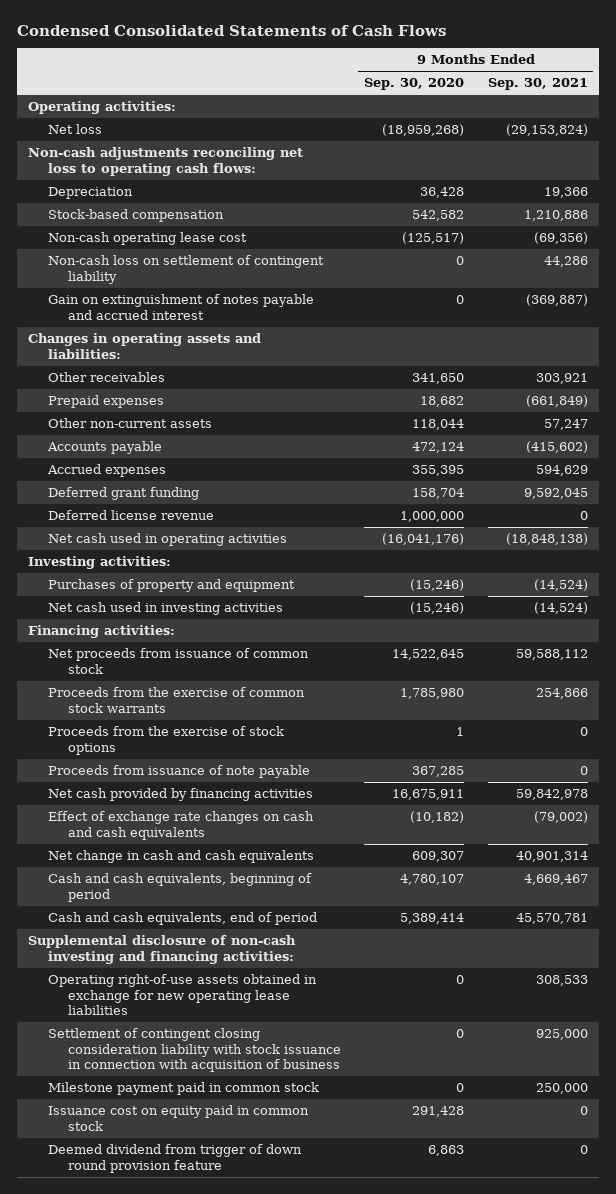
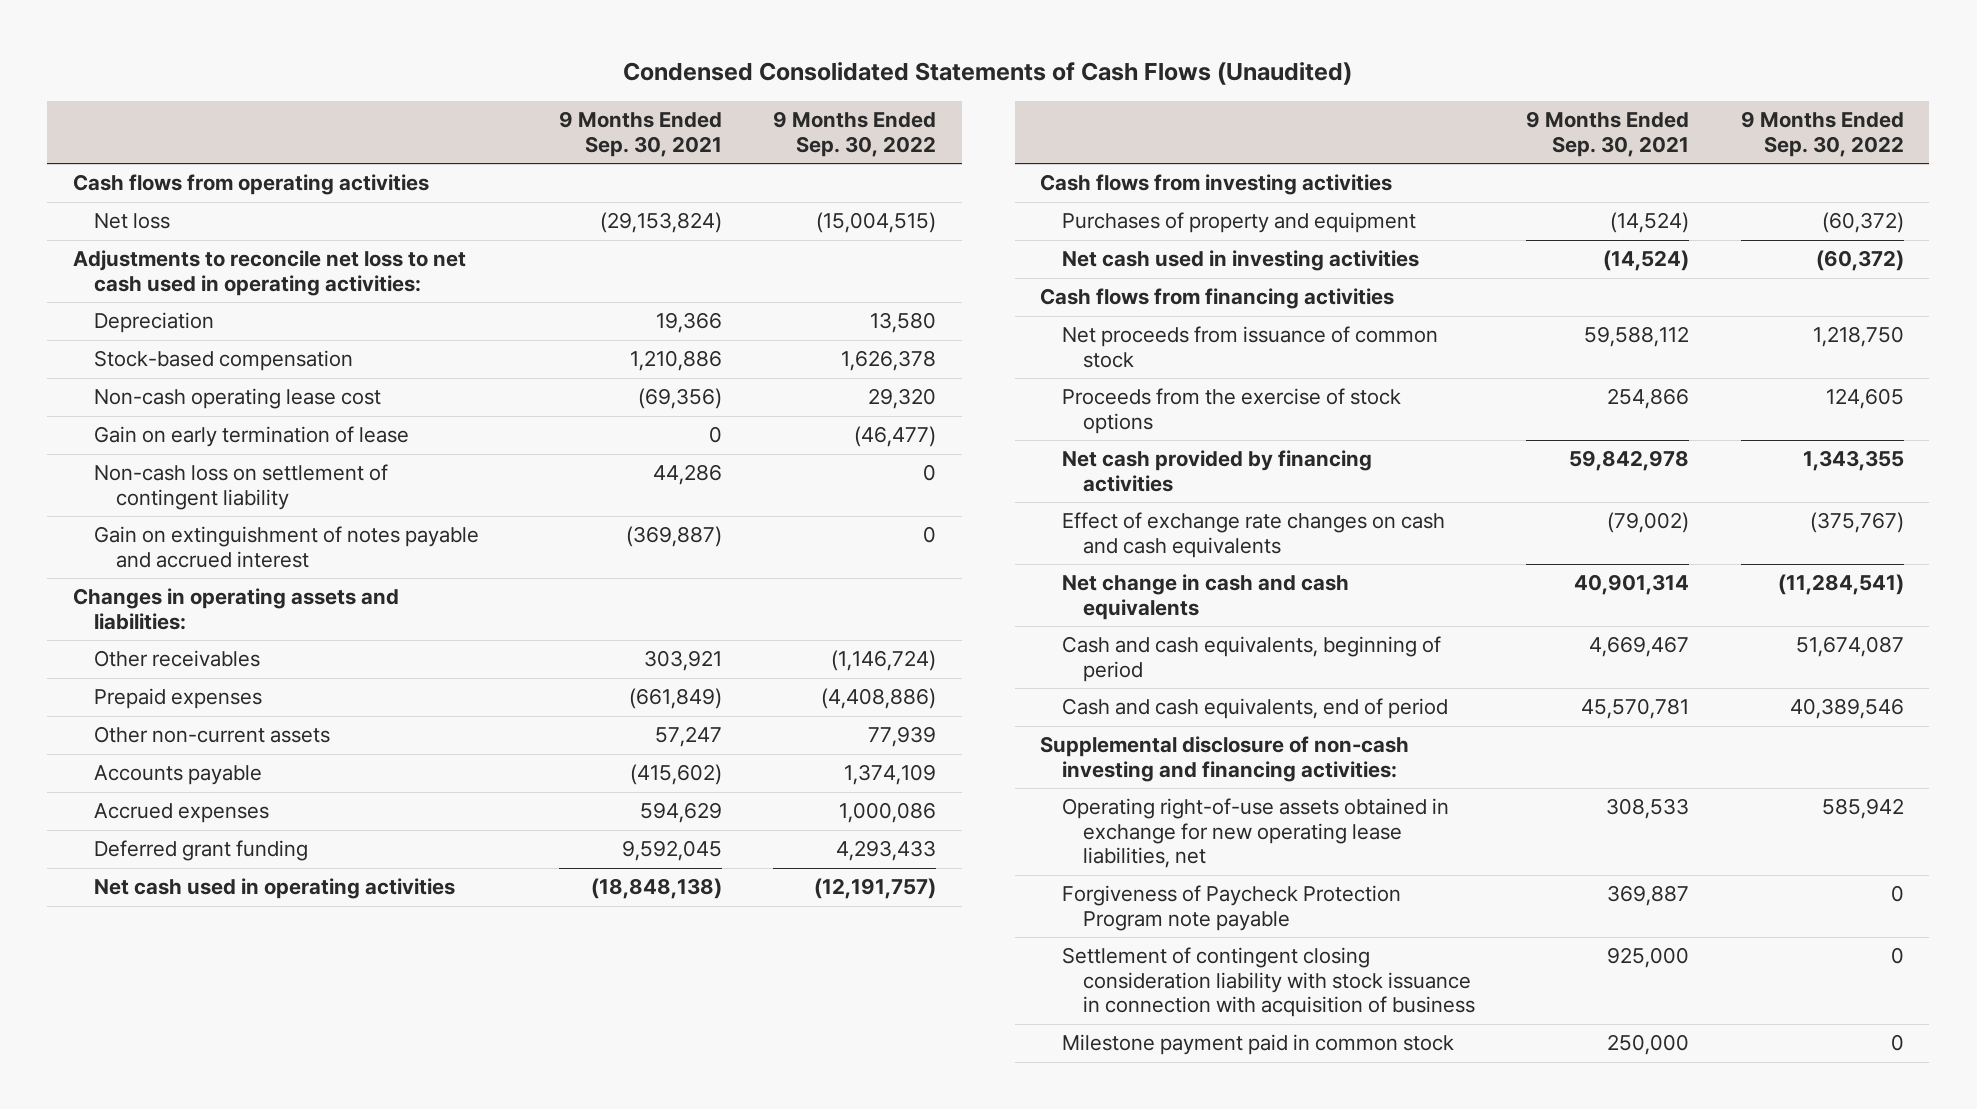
[16,24,446,36] Condensed Consolidated Statements of Cash Flows -> [623,62,1353,86] Condensed Consolidated Statements of Cash Flows (Unaudited)
[364,78,465,91] Sep. 30, 2020 -> none
none -> [773,111,937,157] 9 Months Ended Sep. 30, 2022
[28,101,177,115] Operating activities: -> [73,174,430,196] Cash flows from operating activities
[28,147,304,176] Non-cash adjustments reconciling net loss to operating cash flows: -> [73,250,467,296] Adjustments to reconcile net loss to net cash used in operating activities:
none -> [94,426,410,448] Gain on early termination of lease
[48,510,215,521] Deferred license revenue -> none
[28,556,172,570] Investing activities: -> [1040,174,1393,196] Cash flows from investing activities
[28,625,176,639] Financing activities: -> [1040,288,1395,310] Cash flows from financing activities
[48,726,285,755] Proceeds from the exercise of stock options -> none
[48,765,311,779] Proceeds from issuance of note payable -> none
[48,687,306,713] Proceeds from the exercise of common stock warrants -> [1061,388,1401,434] Proceeds from the exercise of stock options
[48,974,318,1016] Operating right-of-use assets obtained in exchange for new operating lease liabilities -> [1061,798,1449,869] Operating right-of-use assets obtained in exchange for new operating lease liabilities, net
none -> [1061,885,1401,931] Forgiveness of Paycheck Protection Program note payable
[48,1105,310,1131] Issuance cost on equity paid in common stock -> none
[48,1144,303,1173] Deemed dividend from trigger of down round provision feature -> none

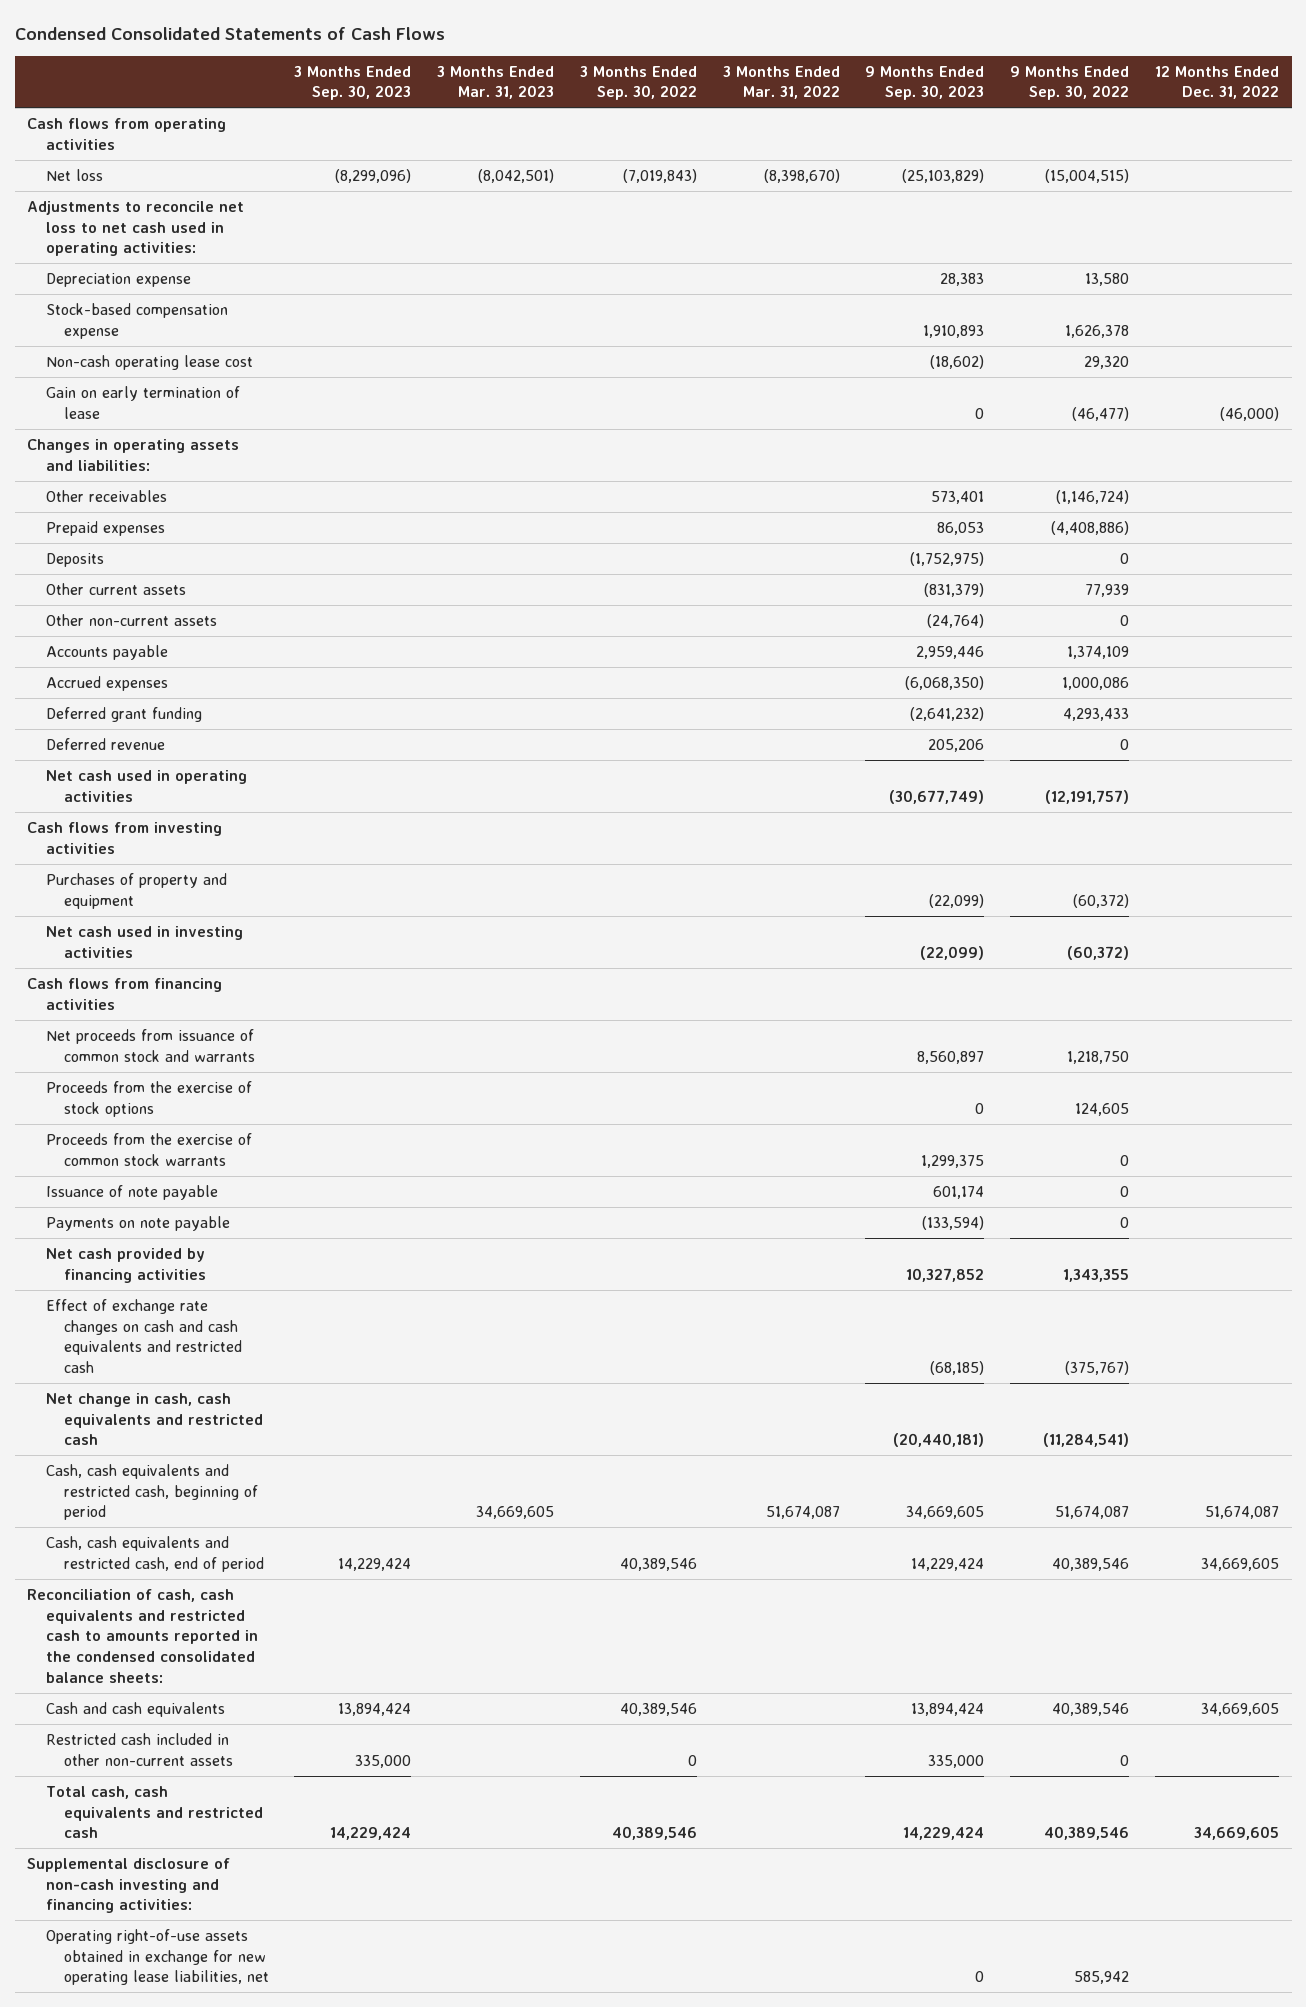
[623,62,1353,86] Condensed Consolidated Statements of Cash Flows (Unaudited) -> [14,26,445,40] Condensed Consolidated Statements of Cash Flows
[559,111,723,157] 9 Months Ended Sep. 30, 2021 -> none
none -> [294,65,412,101] 3 Months Ended Sep. 30, 2023
none -> [437,65,555,100] 3 Months Ended Mar. 31, 2023
none -> [579,65,697,101] 3 Months Ended Sep. 30, 2022
none -> [722,65,840,100] 3 Months Ended Mar. 31, 2022
none -> [865,65,985,101] 9 Months Ended Sep. 30, 2023
none -> [1154,65,1279,100] 12 Months Ended Dec. 31, 2022
[94,312,215,334] Depreciation -> [45,272,191,287] Depreciation expense
[94,350,354,372] Stock-based compensation -> [45,302,228,339] Stock-based compensation expense
[94,464,389,510] Non-cash loss on settlement of contingent liability -> none
[94,526,480,568] Gain on extinguishment of notes payable and accrued interest -> none
none -> [45,552,104,567] Deposits
none -> [45,582,186,595] Other current assets
[868,726,937,748] 77,939 -> [1119,614,1129,626] 0
none -> [45,737,165,750] Deferred revenue
[1061,326,1438,368] Net proceeds from issuance of common stock -> [45,1028,255,1062] Net proceeds from issuance of common stock and warrants
none -> [45,1132,252,1166] Proceeds from the exercise of common stock warrants
none -> [45,1184,218,1200] Issuance of note payable
none -> [45,1215,230,1231] Payments on note payable
[1061,512,1445,558] Effect of exchange rate changes on cash and cash equivalents -> [45,1298,242,1374] Effect of exchange rate changes on cash and cash equivalents and restricted cash
[1061,574,1349,620] Net change in cash and cash equivalents -> [45,1392,263,1446] Net change in cash, cash equivalents and restricted cash
[1061,636,1441,682] Cash and cash equivalents, beginning of period -> [45,1463,258,1521] Cash, cash equivalents and restricted cash, beginning of period
[1061,698,1448,720] Cash and cash equivalents, end of period -> [45,1535,264,1572] Cash, cash equivalents and restricted cash, end of period
none -> [27,1588,258,1683] Reconciliation of cash, cash equivalents and restricted cash to amounts reported in the condensed consolidated balance sheets:
none -> [45,1701,225,1717] Cash and cash equivalents
none -> [45,1732,233,1766] Restricted cash included in other non-current assets
none -> [45,1785,263,1839] Total cash, cash equivalents and restricted cash
[1061,885,1401,931] Forgiveness of Paycheck Protection Program note payable -> none
[1061,947,1475,1018] Settlement of contingent closing consideration liability with stock issuance in connection with acquisition of business -> none
[1061,1034,1454,1056] Milestone payment paid in common stock -> none

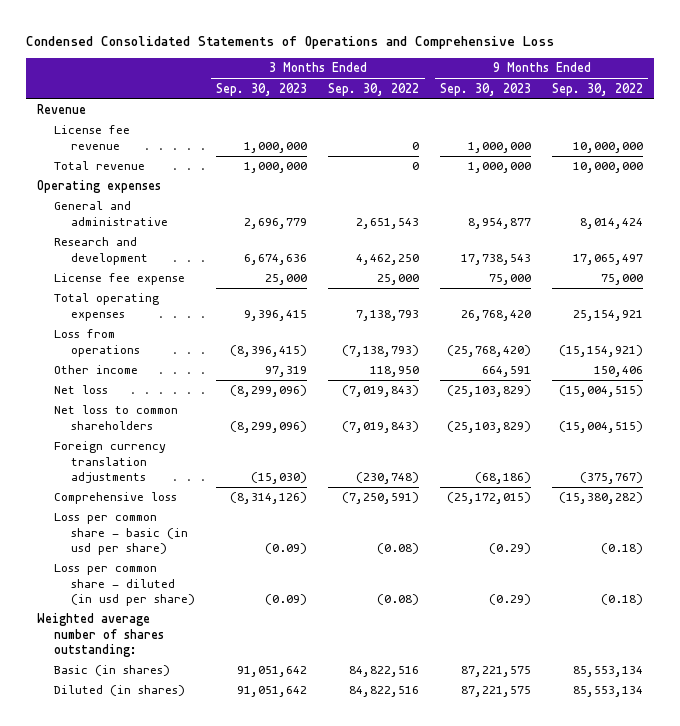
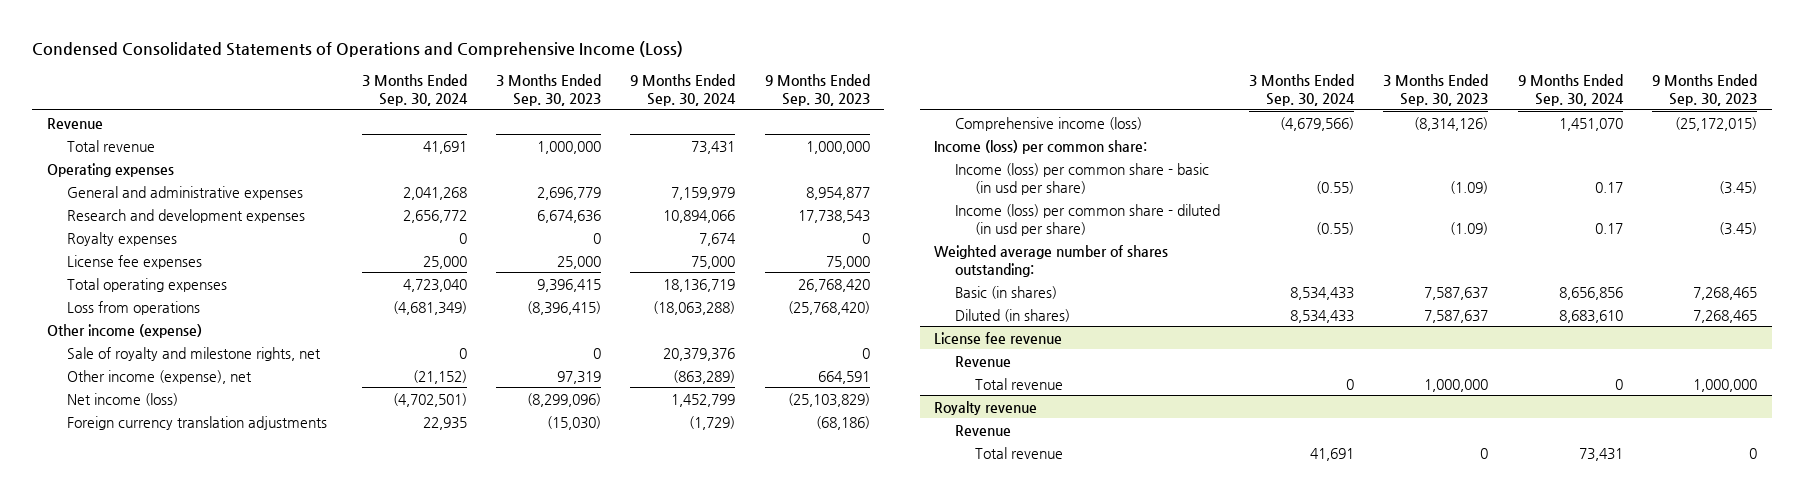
[26,35,555,49] Condensed Consolidated Statements of Operations and Comprehensive Loss -> [32,41,684,58] Condensed Consolidated Statements of Operations and Comprehensive Income (Loss)
[328,82,420,96] Sep. 30, 2022 -> none
[552,82,644,96] Sep. 30, 2022 -> none
none -> [361,73,468,106] 3 Months Ended Sep. 30, 2024
none -> [630,73,737,106] 9 Months Ended Sep. 30, 2024
[54,125,131,150] License fee revenue -> none
[54,201,169,226] General and administrative -> [67,185,304,200] General and administrative expenses
[54,237,149,265] Research and development -> [67,208,306,223] Research and development expenses
none -> [67,231,178,246] Royalty expenses
[54,273,186,286] License fee expense -> [67,254,203,269] License fee expenses
[54,405,179,430] Net loss to common shareholders -> none
none -> [46,323,202,338] Other income (expense)
none -> [67,346,322,361] Sale of royalty and milestone rights, net
[54,365,139,375] Other income -> [67,369,253,384] Other income (expense), net
[54,385,109,395] Net loss -> [67,392,179,406] Net income (loss)
[54,492,178,505] Comprehensive loss -> [954,116,1142,131] Comprehensive income (loss)
none -> [934,139,1148,154] Income (loss) per common share:
[54,513,189,556] Loss per common share - basic (in usd per share) -> [954,162,1209,195] Income (loss) per common share - basic (in usd per share)
[265,543,308,555] (0.09) -> [1450,180,1489,194] (1.09)
[489,543,532,555] (0.29) -> [1718,180,1757,194] (3.45)
[54,564,196,607] Loss per common share - diluted (in usd per share) -> [954,203,1220,236] Income (loss) per common share - diluted (in usd per share)
[265,594,308,606] (0.09) -> [1450,221,1489,235] (1.09)
[489,594,532,606] (0.29) -> [1718,221,1757,235] (3.45)
[237,666,308,678] 91,051,642 -> [1424,286,1489,300] 7,587,637
[461,666,532,678] 87,221,575 -> [1692,286,1757,300] 7,268,465
[237,686,308,698] 91,051,642 -> [1424,309,1489,323] 7,587,637
[461,686,532,698] 87,221,575 -> [1692,309,1757,323] 7,268,465
none -> [934,331,1063,344] License fee revenue
none -> [954,355,1011,367] Revenue
none -> [975,377,1064,390] Total revenue
none -> [934,400,1038,415] Royalty revenue
none -> [954,424,1011,436] Revenue
none -> [975,446,1064,459] Total revenue

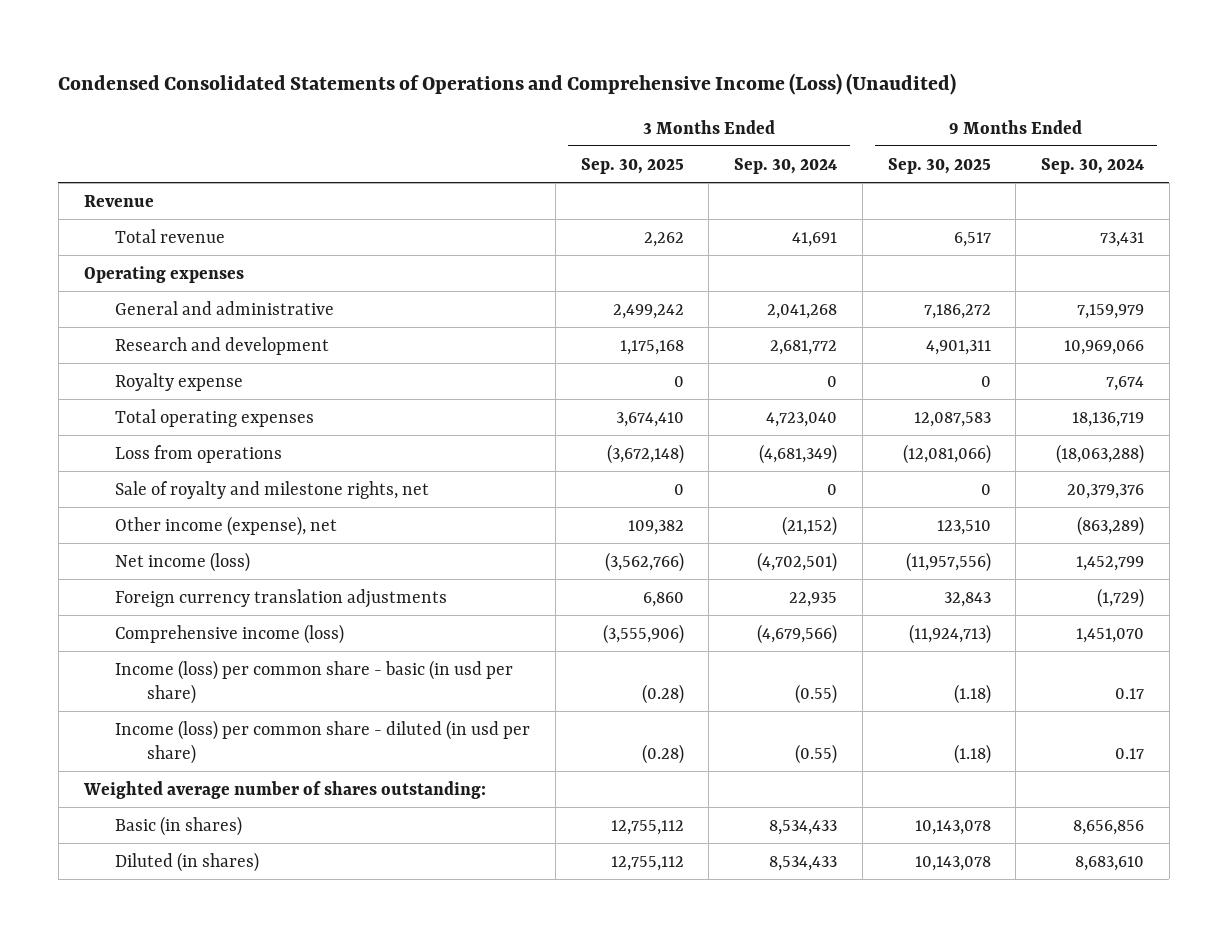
[32,41,684,58] Condensed Consolidated Statements of Operations and Comprehensive Income (Loss) -> [58,72,957,95] Condensed Consolidated Statements of Operations and Comprehensive Income (Loss) (Unaudited)
[496,73,602,106] 3 Months Ended Sep. 30, 2023 -> none
[764,73,870,106] 9 Months Ended Sep. 30, 2023 -> none
none -> [580,157,684,174] Sep. 30, 2025
none -> [887,157,991,174] Sep. 30, 2025
[67,254,203,269] License fee expenses -> none
[67,185,304,200] General and administrative expenses -> [115,300,335,315] General and administrative
[67,208,306,223] Research and development expenses -> [115,336,330,355] Research and development
[402,209,467,223] 2,656,772 -> [770,339,838,355] 2,681,772
[663,209,736,223] 10,894,066 -> [1064,339,1145,355] 10,969,066
[67,231,178,246] Royalty expenses -> [115,372,244,391] Royalty expense
[46,323,202,338] Other income (expense) -> none
[934,139,1148,154] Income (loss) per common share: -> none
[934,331,1063,344] License fee revenue -> none
[954,355,1011,367] Revenue -> none
[975,377,1064,390] Total revenue -> none
[934,400,1038,415] Royalty revenue -> none
[954,424,1011,436] Revenue -> none
[975,446,1064,459] Total revenue -> none

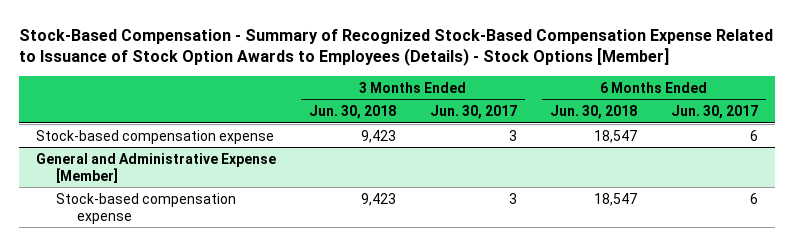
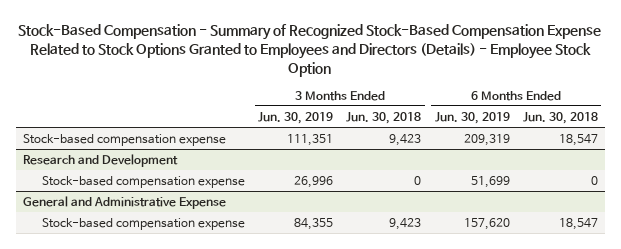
[19,28,774,67] Stock-Based Compensation - Summary of Recognized Stock-Based Compensation Expense Related to Issuance of Stock Option Awards to Employees (Details) - Stock Options [Member] -> [18,24,602,77] Stock-Based Compensation - Summary of Recognized Stock-Based Compensation Expense Related to Stock Options Granted to Employees and Directors (Details) - Employee Stock Option
[429,104,517,119] Jun. 30, 2017 -> none
[670,104,758,119] Jun. 30, 2017 -> none
none -> [257,111,333,124] Jun. 30, 2019
none -> [434,111,510,124] Jun. 30, 2019
[35,152,276,183] General and Administrative Expense [Member] -> [22,153,178,167] Research and Development
none -> [41,175,245,188] Stock-based compensation expense
none -> [22,195,226,209] General and Administrative Expense

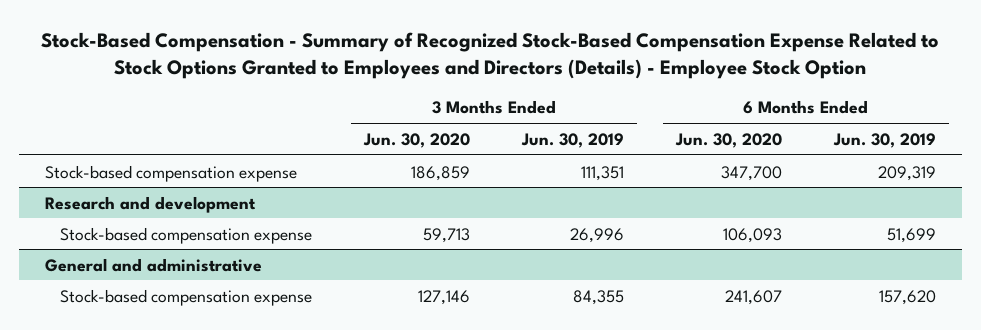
[346,111,422,124] Jun. 30, 2018 -> none
[522,111,598,124] Jun. 30, 2018 -> none
none -> [363,132,471,148] Jun. 30, 2020
none -> [674,132,782,148] Jun. 30, 2020
[22,153,178,167] Research and Development -> [44,195,256,213] Research and development
[22,195,226,209] General and Administrative Expense -> [44,257,262,272] General and administrative

